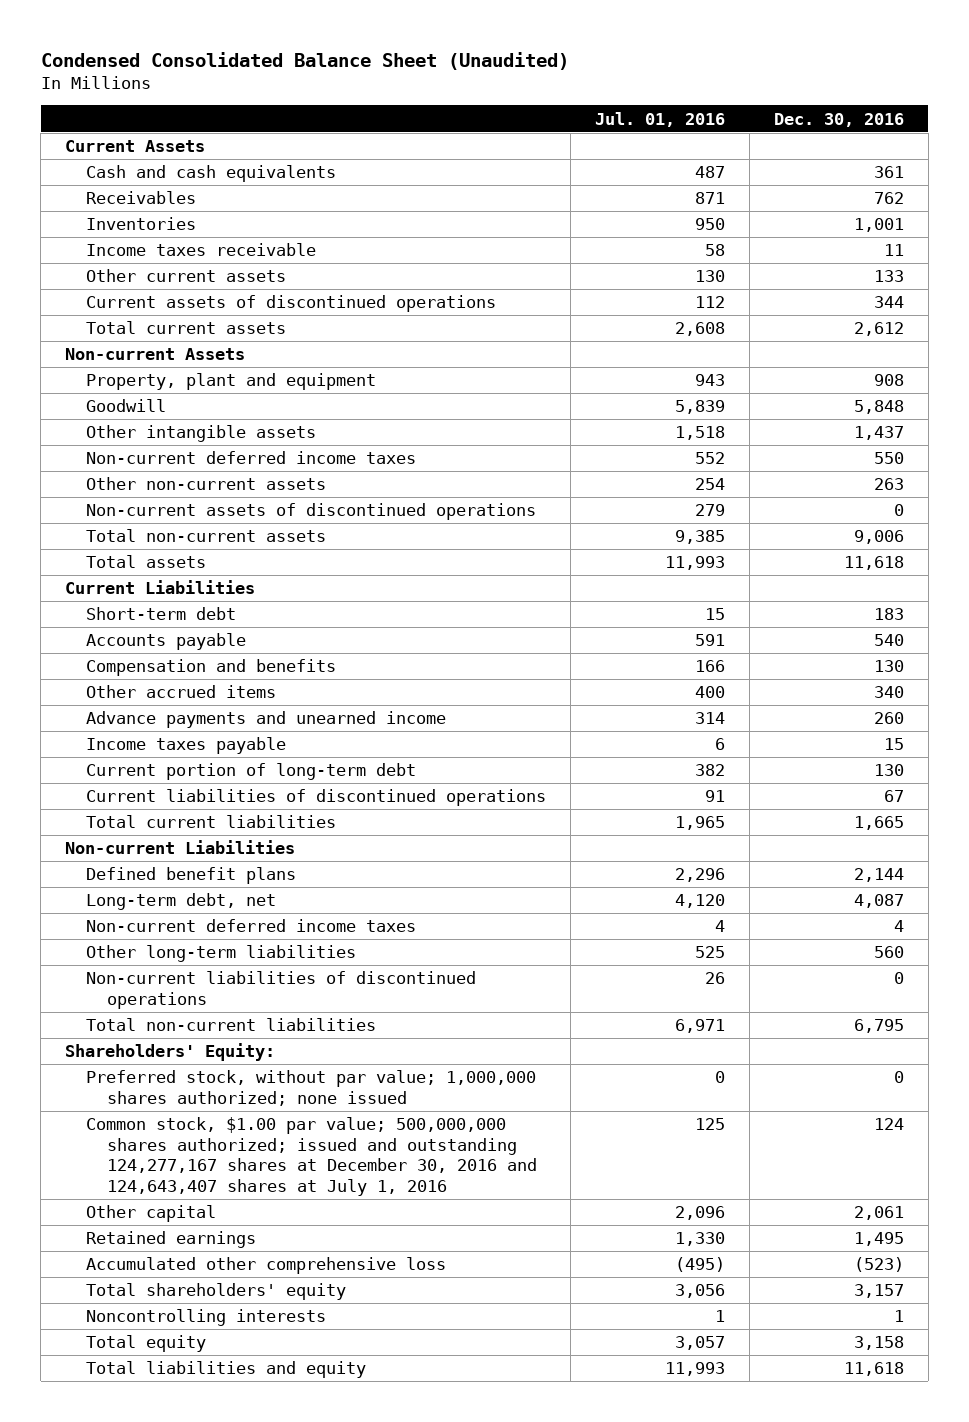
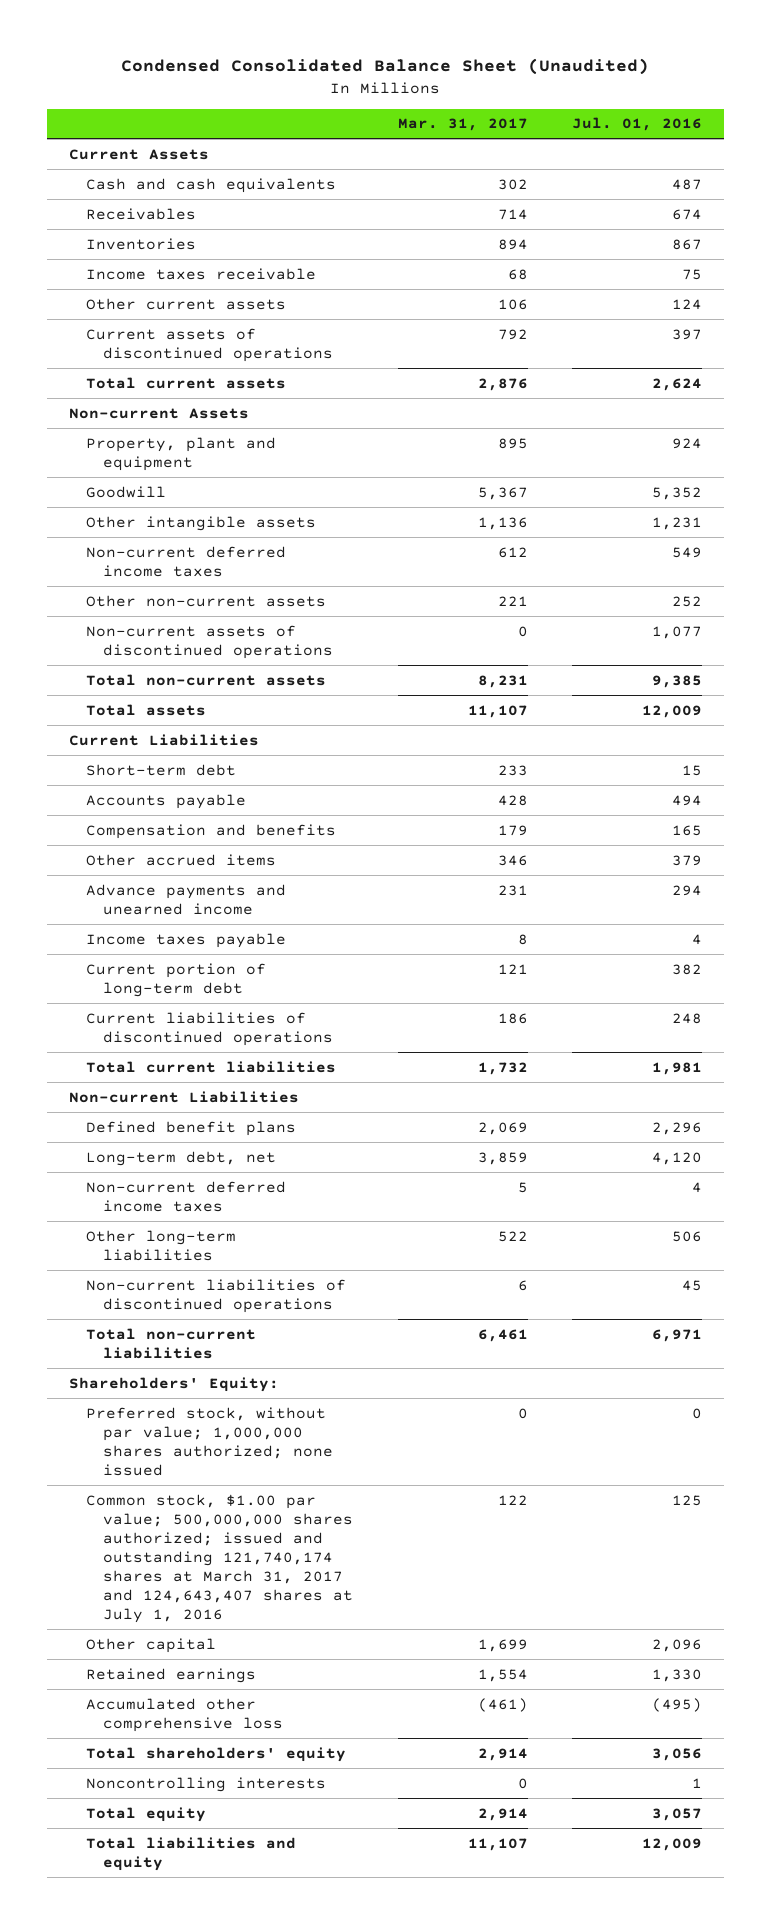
[773,112,904,127] Dec. 30, 2016 -> none
none -> [397,118,528,132] Mar. 31, 2017
[694,192,725,205] 871 -> [671,208,702,220] 674
[694,218,725,231] 950 -> [671,238,702,250] 867
[704,244,725,257] 58 -> [681,268,702,280] 75
[694,270,725,283] 130 -> [671,298,702,310] 124
[694,296,725,309] 112 -> [671,328,702,340] 397
[674,322,725,337] 2,608 -> [651,377,702,391] 2,624
[694,374,725,387] 943 -> [671,437,702,449] 924
[674,400,725,415] 5,839 -> [651,486,702,500] 5,352
[674,426,725,441] 1,518 -> [651,516,702,530] 1,231
[694,452,725,465] 552 -> [671,546,702,558] 549
[694,478,725,491] 254 -> [671,595,702,607] 252
[694,504,725,517] 279 -> [651,625,702,639] 1,077
[664,556,725,571] 11,993 -> [641,704,702,718] 12,009
[694,634,725,647] 591 -> [671,794,702,806] 494
[694,660,725,673] 166 -> [671,824,702,836] 165
[694,686,725,699] 400 -> [671,854,702,866] 379
[694,712,725,725] 314 -> [671,884,702,896] 294
[714,738,725,751] 6 -> [691,933,702,945] 4
[704,790,725,803] 91 -> [671,1012,702,1024] 248
[674,816,725,831] 1,965 -> [651,1061,702,1075] 1,981
[694,946,725,959] 525 -> [671,1230,702,1242] 506
[704,972,725,985] 26 -> [681,1279,702,1291] 45
[86,1117,538,1196] Common stock, $1.00 par value; 500,000,000 shares authorized; issued and outstanding 124,277,167 shares at December 30, 2016 and 124,643,407 shares at July 1, 2016 -> [86,1493,354,1623] Common stock, $1.00 par value; 500,000,000 shares authorized; issued and outstanding 121,740,174 shares at March 31, 2017 and 124,643,407 shares at July 1, 2016
[664,1362,725,1377] 11,993 -> [641,1837,702,1851] 12,009

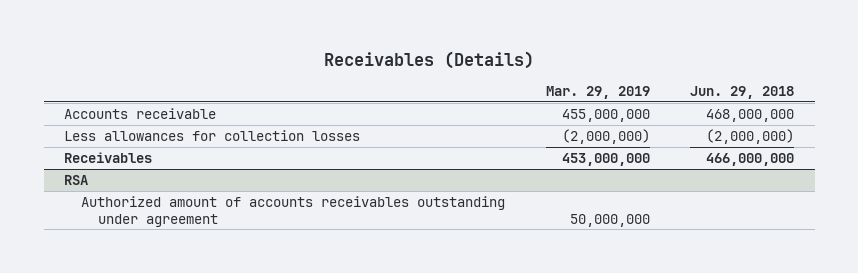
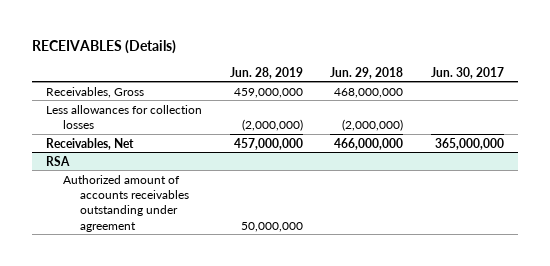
[324,50,535,69] Receivables (Details) -> [31,39,176,54] RECEIVABLES (Details)
[545,85,650,99] Mar. 29, 2019 -> none
none -> [229,66,303,79] Jun. 28, 2019
none -> [431,66,505,79] Jun. 30, 2017
[63,108,216,120] Accounts receivable -> [45,86,144,98] Receivables, Gross
[63,152,152,164] Receivables -> [45,137,134,150] Receivables, Net

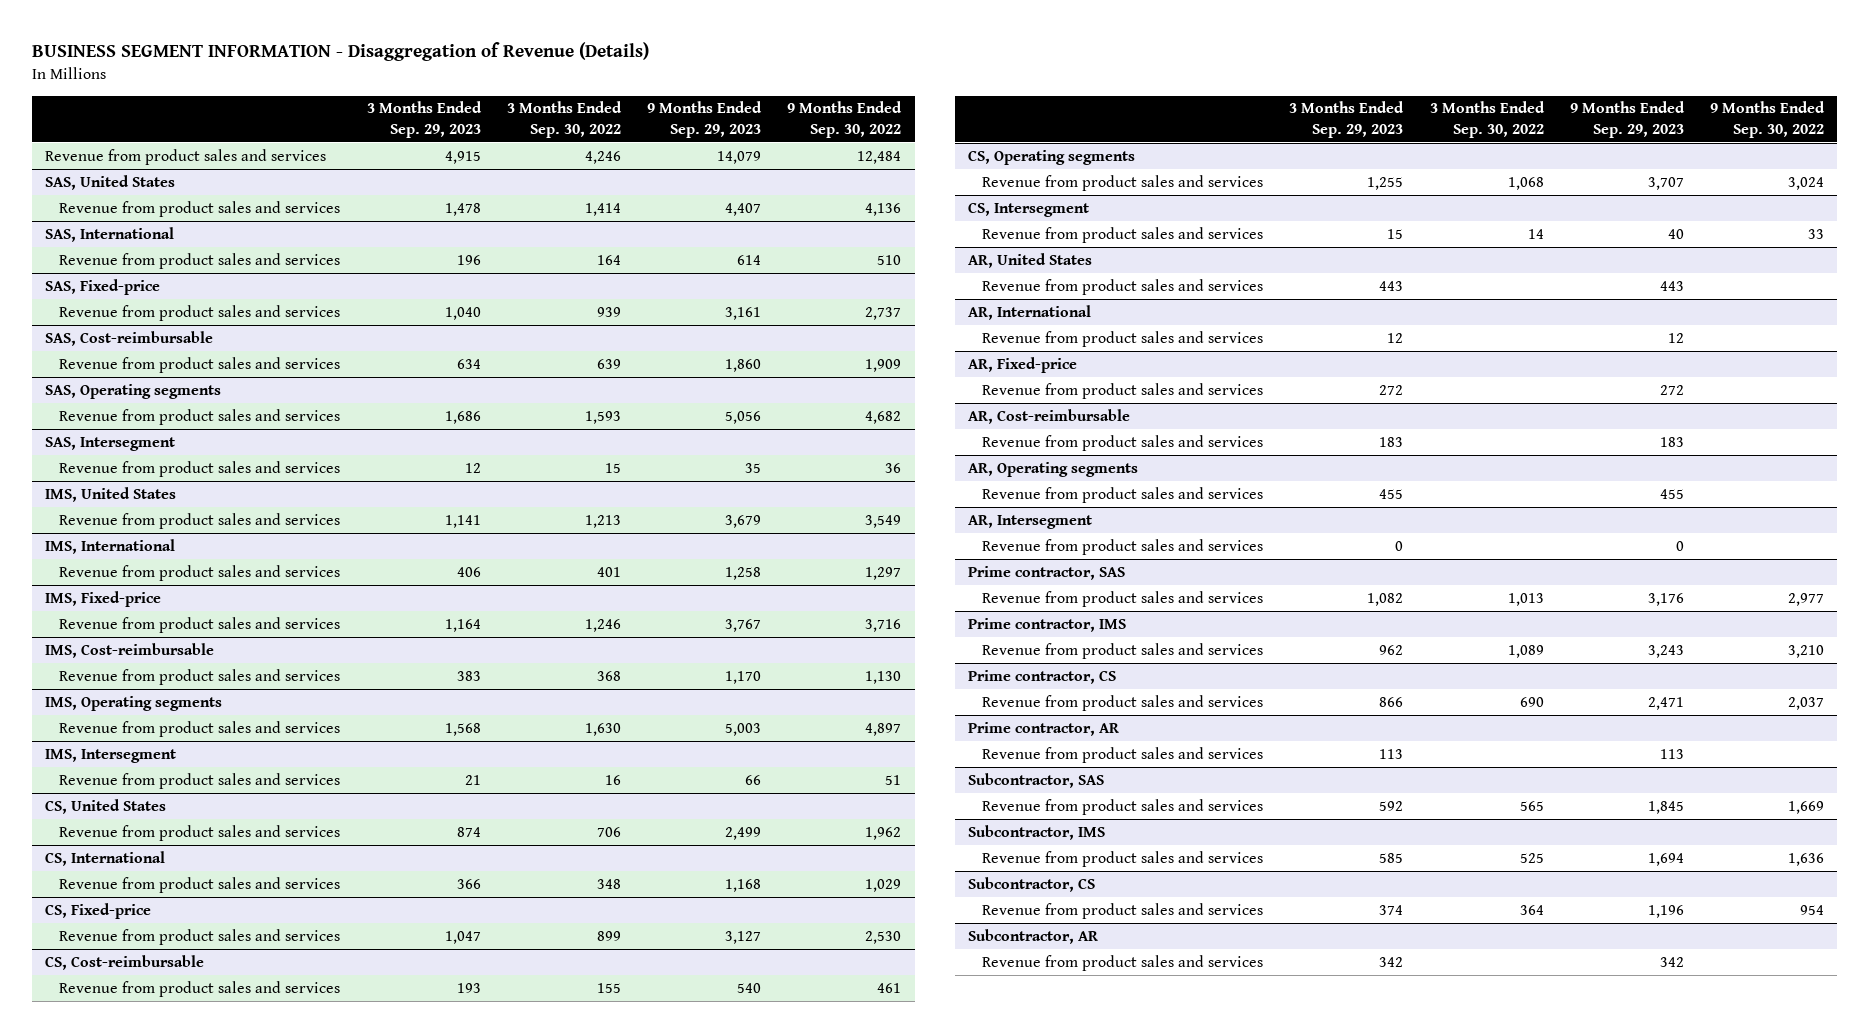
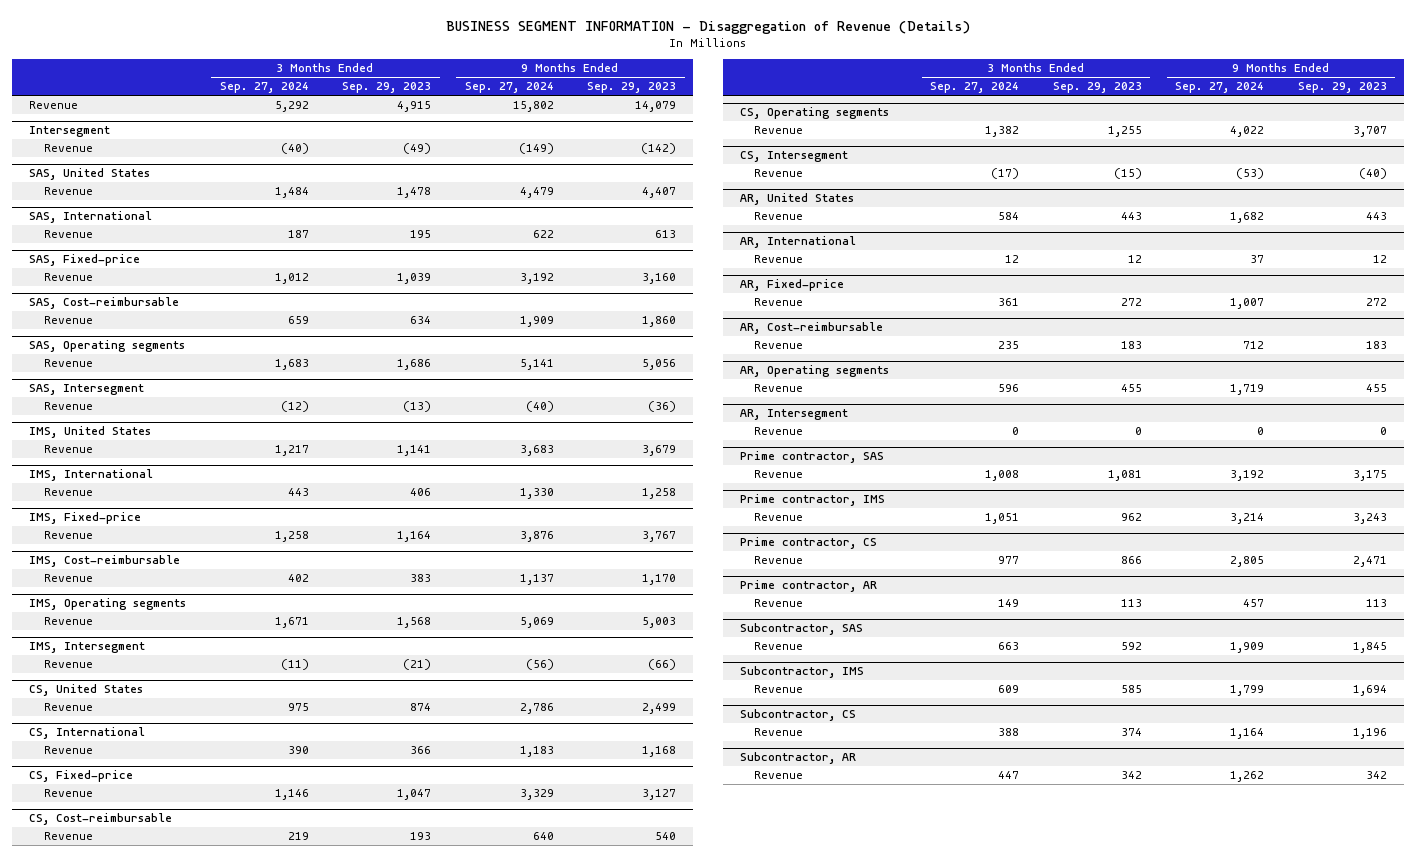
[506,101,622,139] 3 Months Ended Sep. 30, 2022 -> none
[787,101,903,139] 9 Months Ended Sep. 30, 2022 -> none
none -> [219,82,309,94] Sep. 27, 2024
none -> [464,82,554,94] Sep. 27, 2024
[45,148,327,165] Revenue from product sales and services -> [29,101,79,110] Revenue
none -> [29,126,111,138] Intersegment
none -> [43,144,93,153] Revenue
[59,200,341,217] Revenue from product sales and services -> [43,187,93,196] Revenue
[59,252,341,269] Revenue from product sales and services -> none
none -> [43,230,93,239] Revenue
[59,304,341,321] Revenue from product sales and services -> none
none -> [43,273,93,282] Revenue
[59,356,341,373] Revenue from product sales and services -> [43,316,93,325] Revenue
[59,408,341,425] Revenue from product sales and services -> [43,359,93,368] Revenue
[59,460,341,477] Revenue from product sales and services -> none
none -> [43,402,93,411] Revenue
[59,512,341,529] Revenue from product sales and services -> [43,445,93,454] Revenue
[59,564,341,581] Revenue from product sales and services -> [43,488,93,497] Revenue
[59,616,341,633] Revenue from product sales and services -> [43,531,93,540] Revenue
[59,668,341,685] Revenue from product sales and services -> [43,574,93,583] Revenue
[59,720,341,737] Revenue from product sales and services -> [43,617,93,626] Revenue
[59,772,341,789] Revenue from product sales and services -> none
none -> [43,660,93,669] Revenue
[59,824,341,841] Revenue from product sales and services -> [43,703,93,712] Revenue
[59,876,341,893] Revenue from product sales and services -> [43,746,93,755] Revenue
[59,928,341,945] Revenue from product sales and services -> [43,789,93,798] Revenue
[59,980,341,997] Revenue from product sales and services -> [43,832,93,841] Revenue
[982,174,1264,191] Revenue from product sales and services -> [754,126,804,135] Revenue
[982,226,1264,243] Revenue from product sales and services -> none
none -> [754,169,804,178] Revenue
[982,278,1264,295] Revenue from product sales and services -> [754,212,804,221] Revenue
[982,330,1264,347] Revenue from product sales and services -> [754,255,804,264] Revenue
[982,382,1264,399] Revenue from product sales and services -> [754,298,804,307] Revenue
[982,434,1264,451] Revenue from product sales and services -> [754,341,804,350] Revenue
[982,486,1264,503] Revenue from product sales and services -> [754,384,804,393] Revenue
[982,538,1264,555] Revenue from product sales and services -> [754,427,804,436] Revenue
[982,590,1264,607] Revenue from product sales and services -> none
none -> [754,470,804,479] Revenue
[982,642,1264,659] Revenue from product sales and services -> [754,513,804,522] Revenue
[982,694,1264,711] Revenue from product sales and services -> [754,556,804,565] Revenue
[982,746,1264,763] Revenue from product sales and services -> [754,599,804,608] Revenue
[982,798,1264,815] Revenue from product sales and services -> [754,642,804,651] Revenue
[982,850,1264,867] Revenue from product sales and services -> [754,685,804,694] Revenue
[982,902,1264,919] Revenue from product sales and services -> [754,728,804,737] Revenue
[982,954,1264,971] Revenue from product sales and services -> [754,771,804,780] Revenue

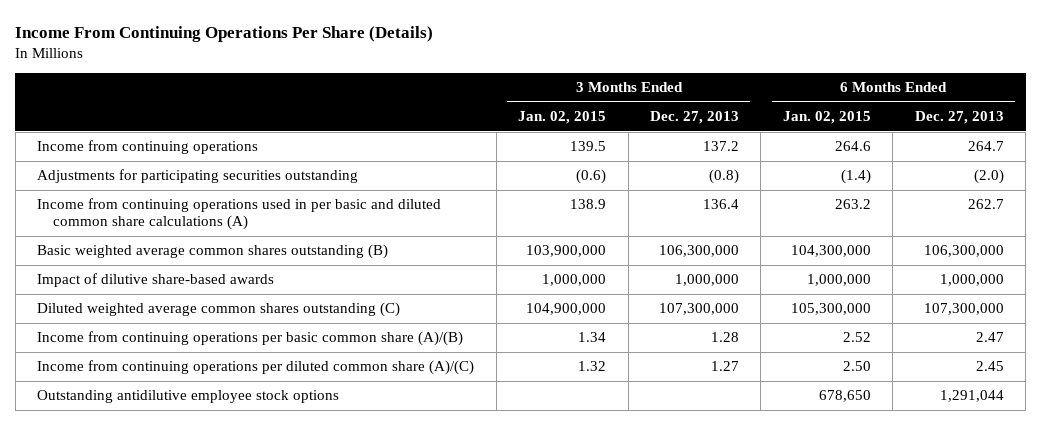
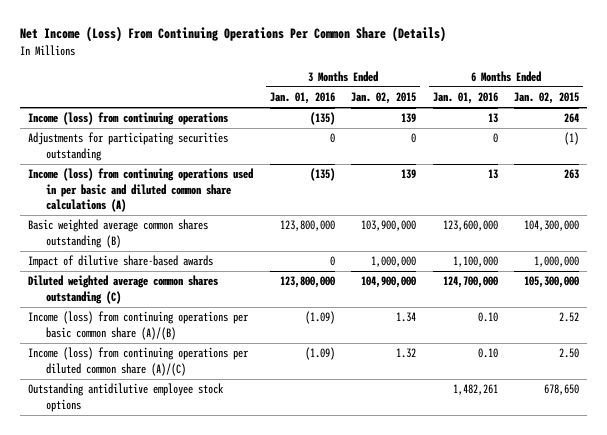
[15,26,434,43] Income From Continuing Operations Per Share (Details) -> [19,26,446,43] Net Income (Loss) From Continuing Operations Per Common Share (Details)
[650,111,740,125] Dec. 27, 2013 -> none
[914,111,1004,125] Dec. 27, 2013 -> none
none -> [269,92,335,105] Jan. 01, 2016
none -> [432,92,498,105] Jan. 01, 2016
[37,140,259,155] Income from continuing operations -> [28,112,229,126] Income (loss) from continuing operations
[570,141,607,152] 139.5 -> [401,113,417,124] 139
[834,141,871,152] 264.6 -> [564,113,580,124] 264
[576,169,607,185] (0.6) -> [411,133,417,144] 0
[840,169,871,185] (1.4) -> [564,132,580,146] (1)
[37,198,442,231] Income from continuing operations used in per basic and diluted common share calculations (A) -> [28,168,254,212] Income (loss) from continuing operations used in per basic and diluted common share calculations (A)
[570,199,607,210] 138.9 -> [401,169,417,180] 139
[834,199,871,210] 263.2 -> [564,169,580,180] 263
[37,331,464,347] Income from continuing operations per basic common share (A)/(B) -> [28,311,250,340] Income (loss) from continuing operations per basic common share (A)/(B)
[37,360,475,376] Income from continuing operations per diluted common share (A)/(C) -> [28,347,250,376] Income (loss) from continuing operations per diluted common share (A)/(C)

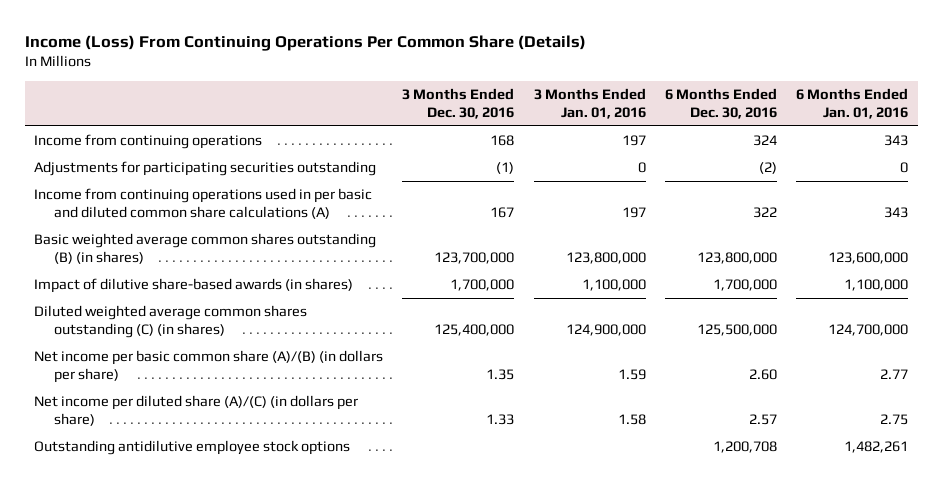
[19,26,446,43] Net Income (Loss) From Continuing Operations Per Common Share (Details) -> [24,34,586,51] Income (Loss) From Continuing Operations Per Common Share (Details)
[351,92,417,105] Jan. 02, 2015 -> none
[514,92,580,105] Jan. 02, 2015 -> none
none -> [402,88,515,120] 3 Months Ended Dec. 30, 2016
none -> [664,88,777,120] 6 Months Ended Dec. 30, 2016
[28,112,229,126] Income (loss) from continuing operations -> [34,134,263,150] Income from continuing operations
[309,112,335,126] (135) -> [621,135,646,147] 197
[487,113,498,124] 13 -> [883,135,908,147] 343
[28,168,254,212] Income (loss) from continuing operations used in per basic and diluted common share calculations (A) -> [34,188,373,220] Income from continuing operations used in per basic and diluted common share calculations (A)
[309,168,335,182] (135) -> [621,207,646,219] 197
[487,169,498,180] 13 -> [883,207,908,219] 343
[28,219,209,248] Basic weighted average common shares outstanding (B) -> [34,233,377,265] Basic weighted average common shares outstanding (B) (in shares)
[28,255,214,269] Impact of dilutive share-based awards -> [34,278,354,294] Impact of dilutive share-based awards (in shares)
[329,256,335,267] 0 -> [581,279,646,292] 1,100,000
[28,275,219,304] Diluted weighted average common shares outstanding (C) -> [34,305,308,339] Diluted weighted average common shares outstanding (C) (in shares)
[279,276,335,289] 123,800,000 -> [565,324,646,337] 124,900,000
[28,311,250,340] Income (loss) from continuing operations per basic common share (A)/(B) -> [34,350,384,384] Net income per basic common share (A)/(B) (in dollars per share)
[304,311,335,325] (1.09) -> [617,369,646,381] 1.59
[477,312,498,323] 0.10 -> [879,369,908,380] 2.77
[28,347,250,376] Income (loss) from continuing operations per diluted common share (A)/(C) -> [34,395,359,427] Net income per diluted share (A)/(C) (in dollars per share)
[304,347,335,361] (1.09) -> [617,414,646,426] 1.58
[477,348,498,359] 0.10 -> [879,414,908,426] 2.75

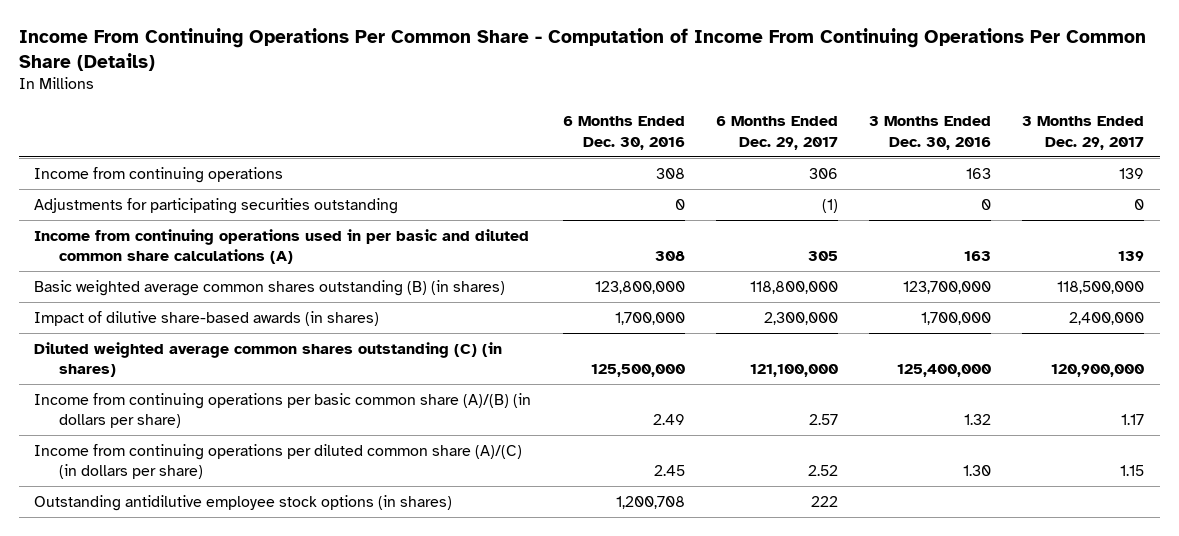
[24,34,586,51] Income (Loss) From Continuing Operations Per Common Share (Details) -> [18,28,1146,72] Income From Continuing Operations Per Common Share - Computation of Income From Continuing Operations Per Common Share (Details)
[533,88,646,120] 3 Months Ended Jan. 01, 2016 -> none
[795,88,908,120] 6 Months Ended Jan. 01, 2016 -> none
none -> [715,116,838,150] 6 Months Ended Dec. 29, 2017
none -> [1022,116,1145,150] 3 Months Ended Dec. 29, 2017
[490,135,515,147] 168 -> [966,167,992,179] 163
[752,135,777,147] 324 -> [655,167,685,179] 308
[496,162,515,175] (1) -> [981,198,992,210] 0
[758,162,777,175] (2) -> [674,198,685,210] 0
[490,207,515,219] 167 -> [964,251,992,262] 163
[752,207,777,219] 322 -> [654,251,685,262] 308
[34,350,384,384] Net income per basic common share (A)/(B) (in dollars per share) -> [34,392,532,429] Income from continuing operations per basic common share (A)/(B) (in dollars per share)
[486,369,515,381] 1.35 -> [964,414,992,426] 1.32
[748,369,777,381] 2.60 -> [652,414,685,426] 2.49
[34,395,359,427] Net income per diluted share (A)/(C) (in dollars per share) -> [34,443,523,480] Income from continuing operations per diluted common share (A)/(C) (in dollars per share)
[486,414,515,426] 1.33 -> [963,465,992,477] 1.30
[748,414,777,426] 2.57 -> [653,465,685,477] 2.45
[34,440,351,456] Outstanding antidilutive employee stock options -> [34,494,453,511] Outstanding antidilutive employee stock options (in shares)

